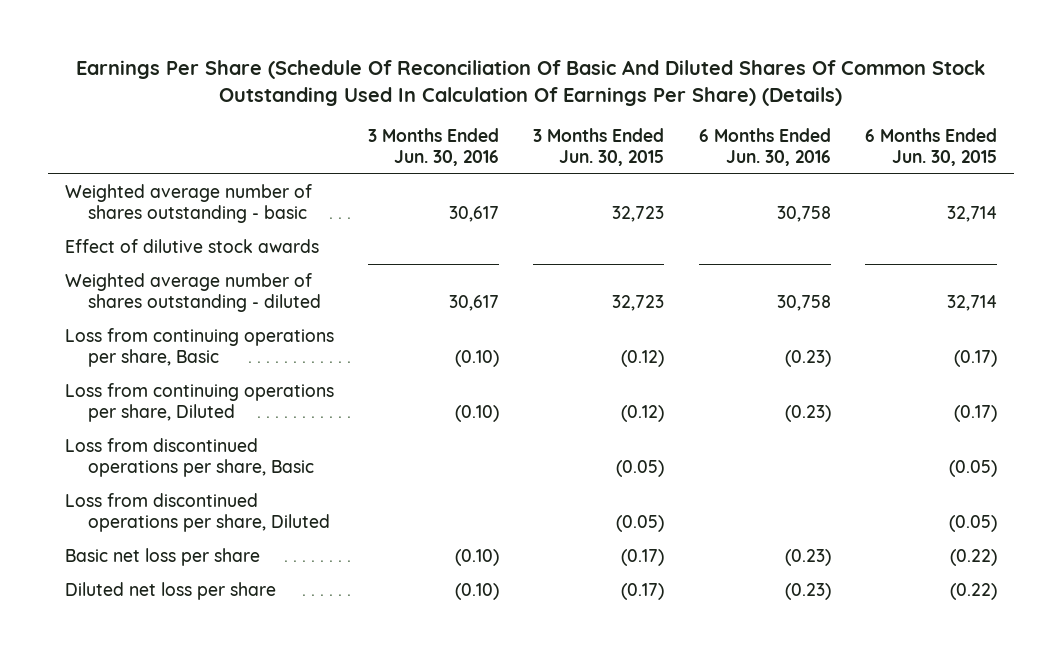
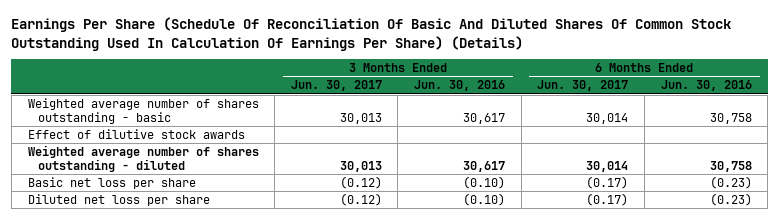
[533,128,665,167] 3 Months Ended Jun. 30, 2015 -> none
[865,128,998,167] 6 Months Ended Jun. 30, 2015 -> none
none -> [290,80,382,92] Jun. 30, 2017
none -> [537,80,629,92] Jun. 30, 2017
[64,327,334,367] Loss from continuing operations per share, Basic -> none
[64,382,334,422] Loss from continuing operations per share, Diluted -> none
[64,437,314,477] Loss from discontinued operations per share, Basic -> none
[64,492,330,532] Loss from discontinued operations per share, Diluted -> none

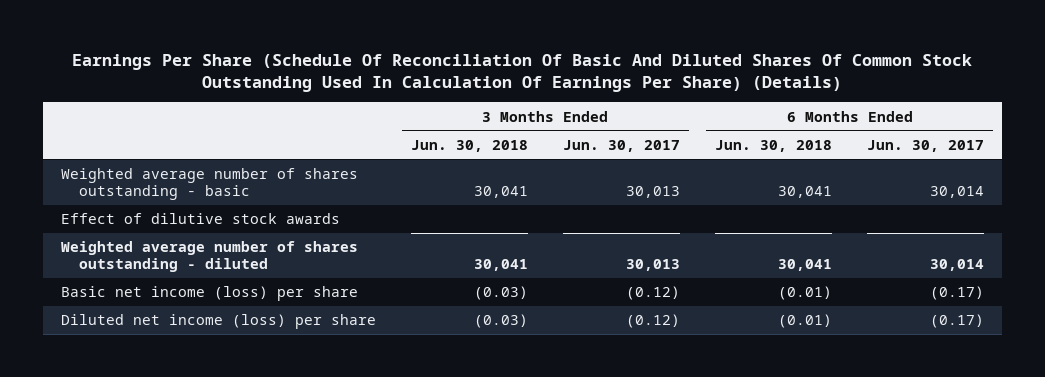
[414,80,506,92] Jun. 30, 2016 -> none
[660,80,752,92] Jun. 30, 2016 -> none
none -> [410,139,528,152] Jun. 30, 2018
none -> [715,139,833,152] Jun. 30, 2018
[27,176,196,189] Basic net loss per share -> [60,286,358,302] Basic net income (loss) per share
[27,193,210,206] Diluted net loss per share -> [60,314,376,330] Diluted net income (loss) per share

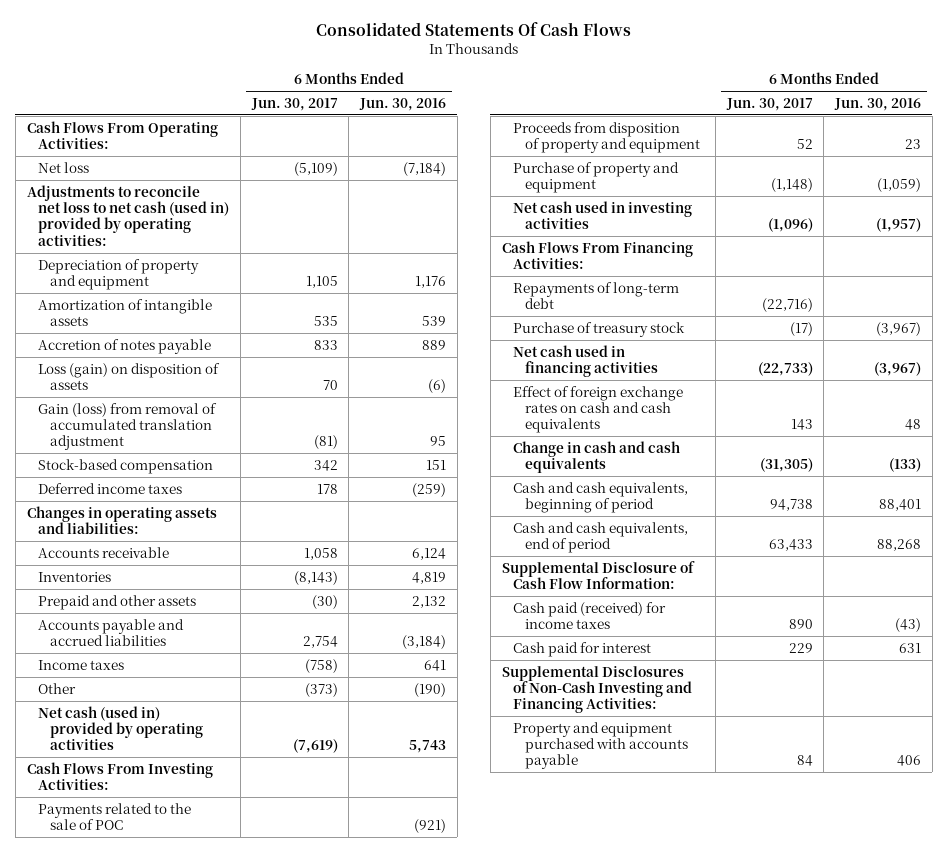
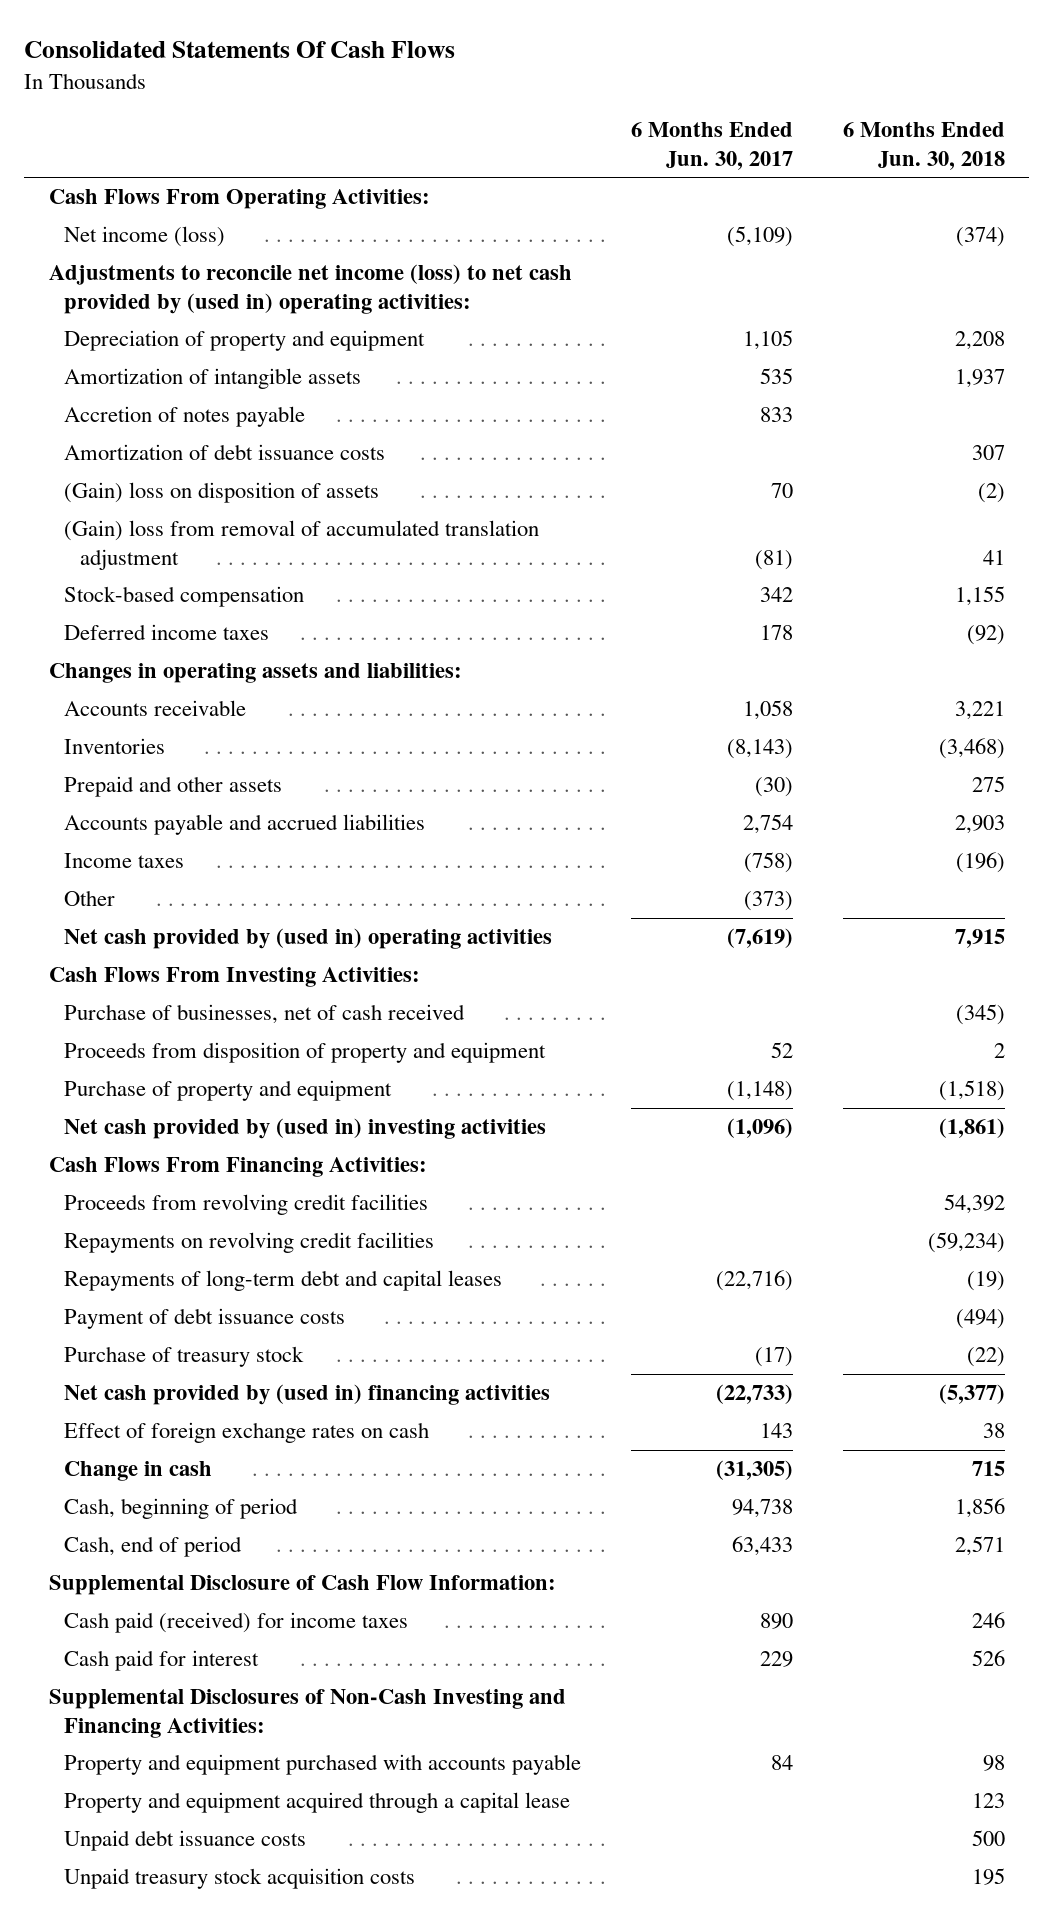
[358,97,446,111] Jun. 30, 2016 -> none
none -> [842,122,1005,170] 6 Months Ended Jun. 30, 2018
[38,161,90,173] Net loss -> [64,226,226,248] Net income (loss)
[26,184,230,246] Adjustments to reconcile net loss to net cash (used in) provided by operating activities: -> [48,264,572,314] Adjustments to reconcile net income (loss) to net cash provided by (used in) operating activities:
none -> [64,444,386,461] Amortization of debt issuance costs
[38,362,221,391] Loss (gain) on disposition of assets -> [64,482,380,504] (Gain) loss on disposition of assets
[38,402,218,451] Gain (loss) from removal of accumulated translation adjustment -> [64,520,540,570] (Gain) loss from removal of accumulated translation adjustment
[38,705,203,751] Net cash (used in) provided by operating activities -> [64,928,553,950] Net cash provided by (used in) operating activities
[38,802,192,831] Payments related to the sale of POC -> none
none -> [64,1004,466,1025] Purchase of businesses, net of cash received
[513,200,693,230] Net cash used in investing activities -> [64,1118,547,1140] Net cash provided by (used in) investing activities
none -> [64,1194,429,1216] Proceeds from revolving credit facilities
none -> [64,1232,435,1254] Repayments on revolving credit facilities
[513,281,680,310] Repayments of long-term debt -> [64,1270,503,1292] Repayments of long-term debt and capital leases
none -> [64,1308,346,1330] Payment of debt issuance costs
[513,344,658,378] Net cash used in financing activities -> [64,1384,551,1406] Net cash provided by (used in) financing activities
[513,385,684,434] Effect of foreign exchange rates on cash and cash equivalents -> [64,1422,430,1444] Effect of foreign exchange rates on cash
[513,440,681,474] Change in cash and cash equivalents -> [64,1461,213,1482] Change in cash
[513,481,689,514] Cash and cash equivalents, beginning of period -> [64,1498,299,1520] Cash, beginning of period
[513,521,689,554] Cash and cash equivalents, end of period -> [64,1536,243,1558] Cash, end of period
none -> [64,1792,571,1814] Property and equipment acquired through a capital lease
none -> [64,1830,307,1852] Unpaid debt issuance costs
none -> [64,1868,416,1890] Unpaid treasury stock acquisition costs

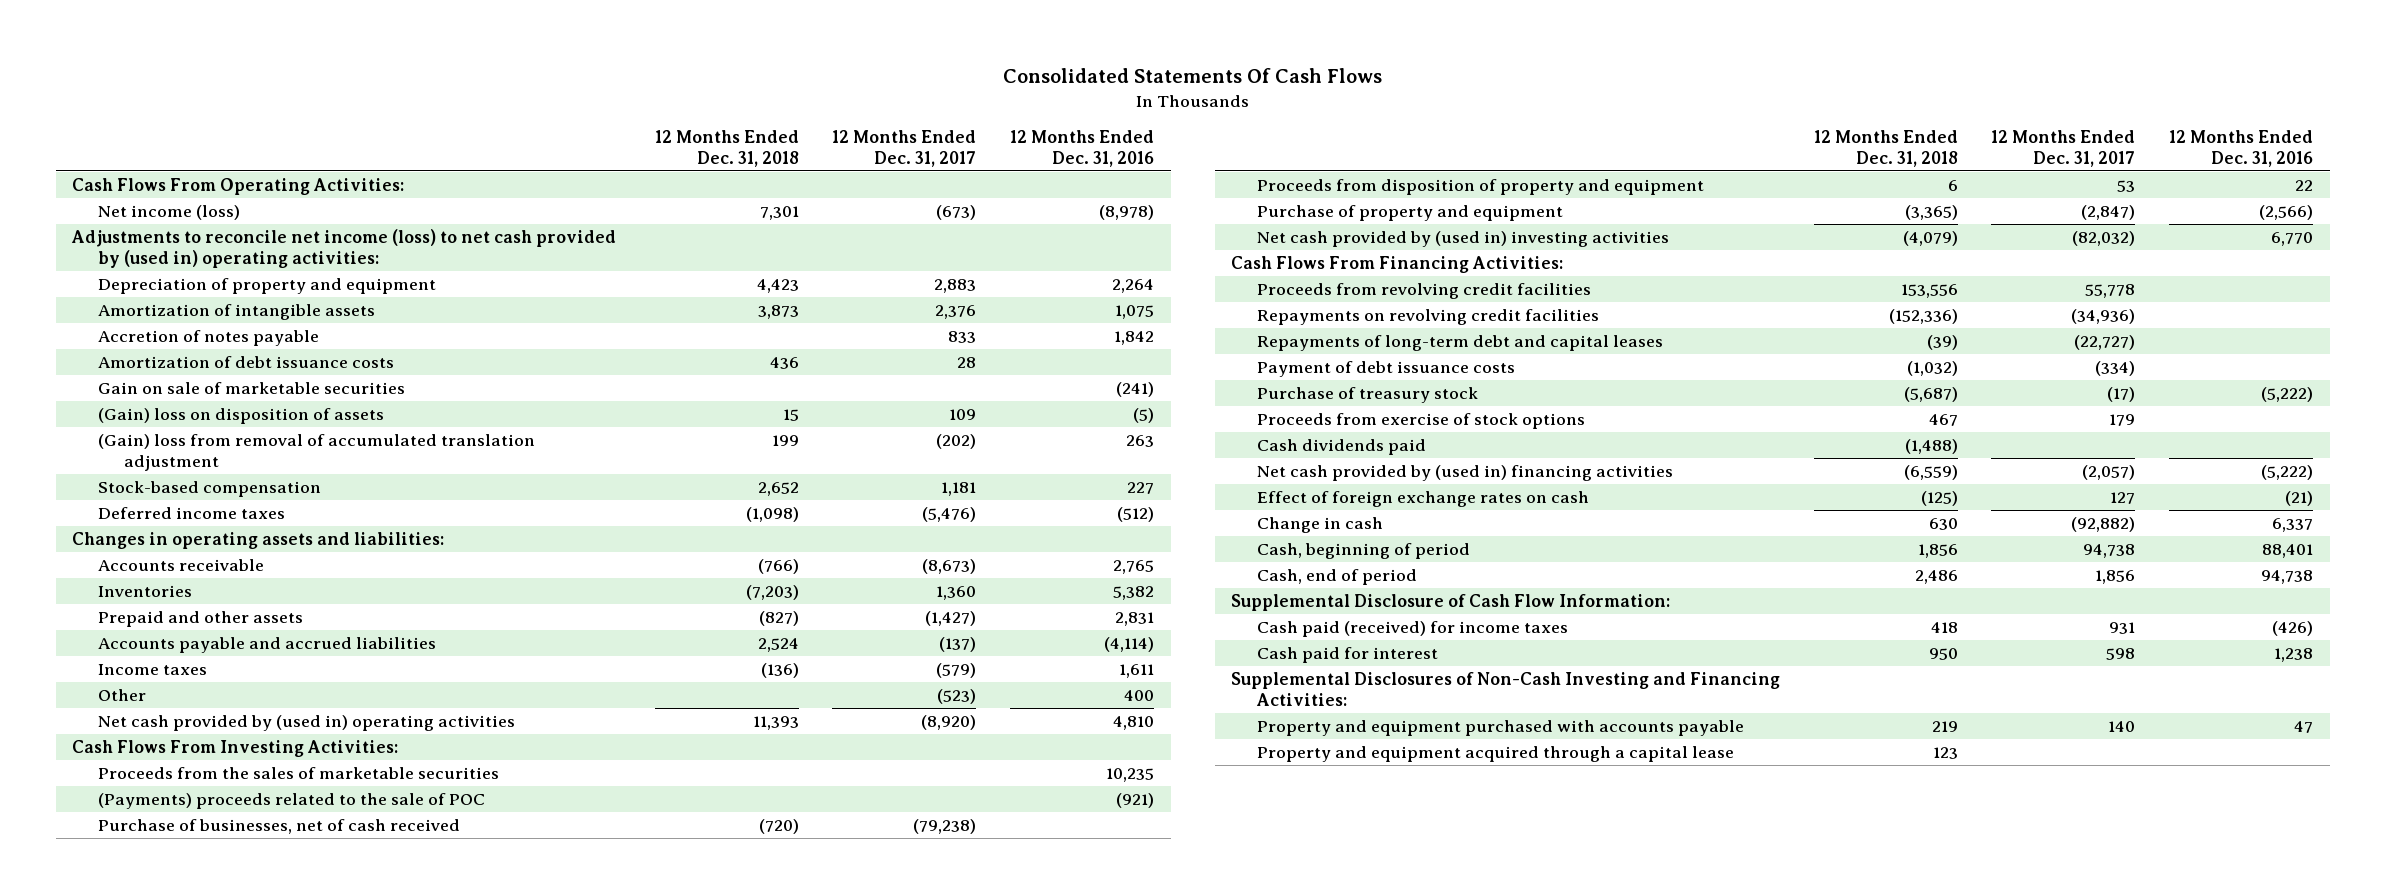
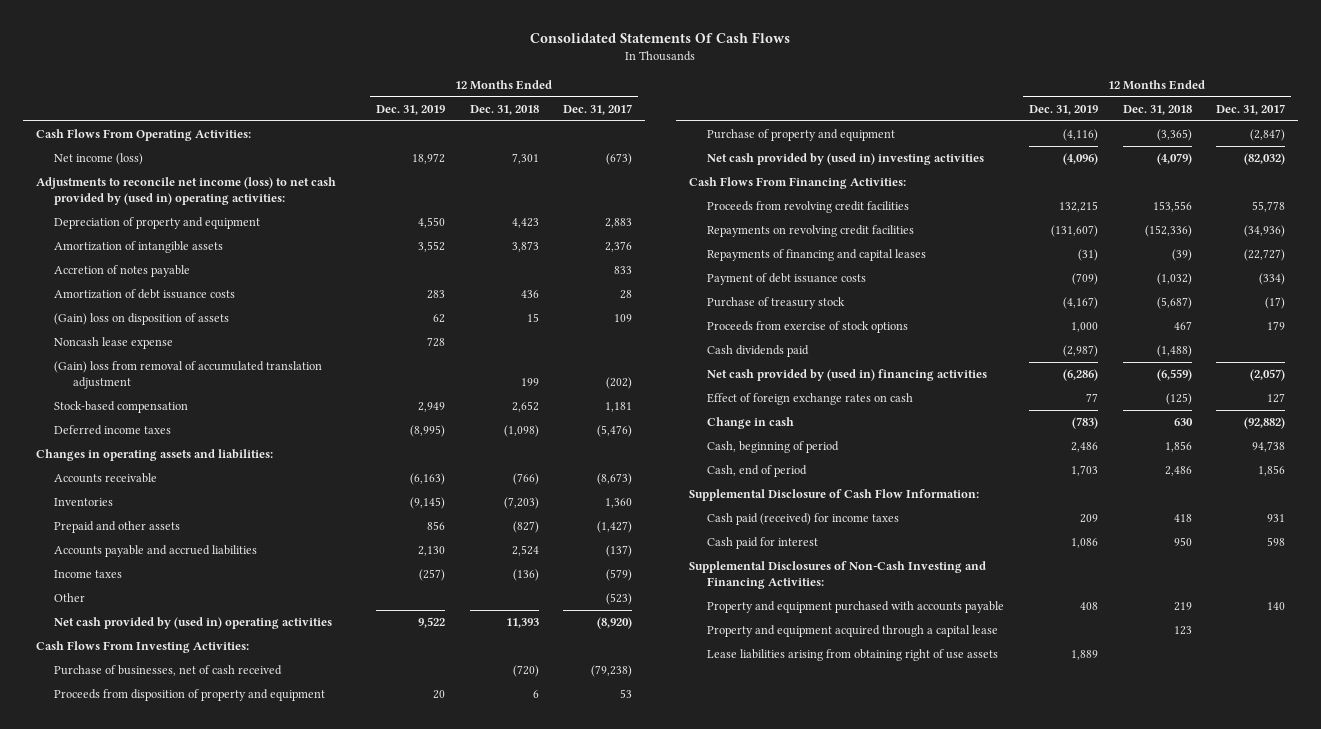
[1009,130,1154,168] 12 Months Ended Dec. 31, 2016 -> none
none -> [376,104,446,115] Dec. 31, 2019
[98,381,406,394] Gain on sale of marketable securities -> none
none -> [54,337,174,350] Noncash lease expense
[98,766,500,779] Proceeds from the sales of marketable securities -> none
[98,792,486,809] (Payments) proceeds related to the sale of POC -> none
[1257,334,1664,351] Repayments of long-term debt and capital leases -> [707,249,927,262] Repayments of financing and capital leases
none -> [707,649,999,662] Lease liabilities arising from obtaining right of use assets

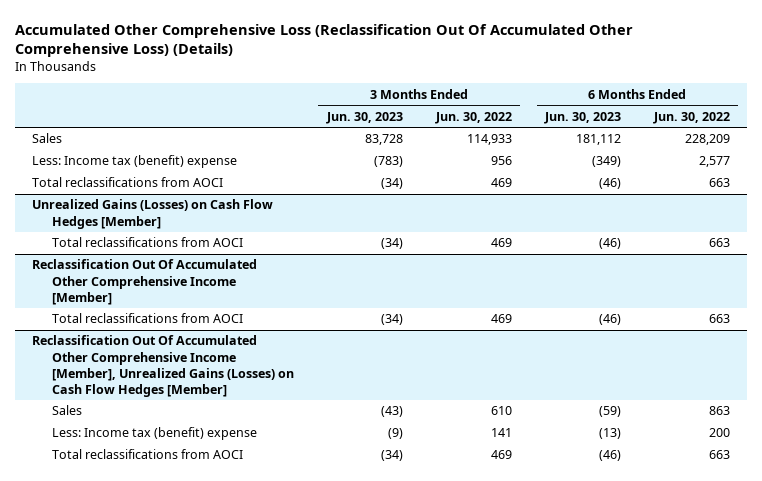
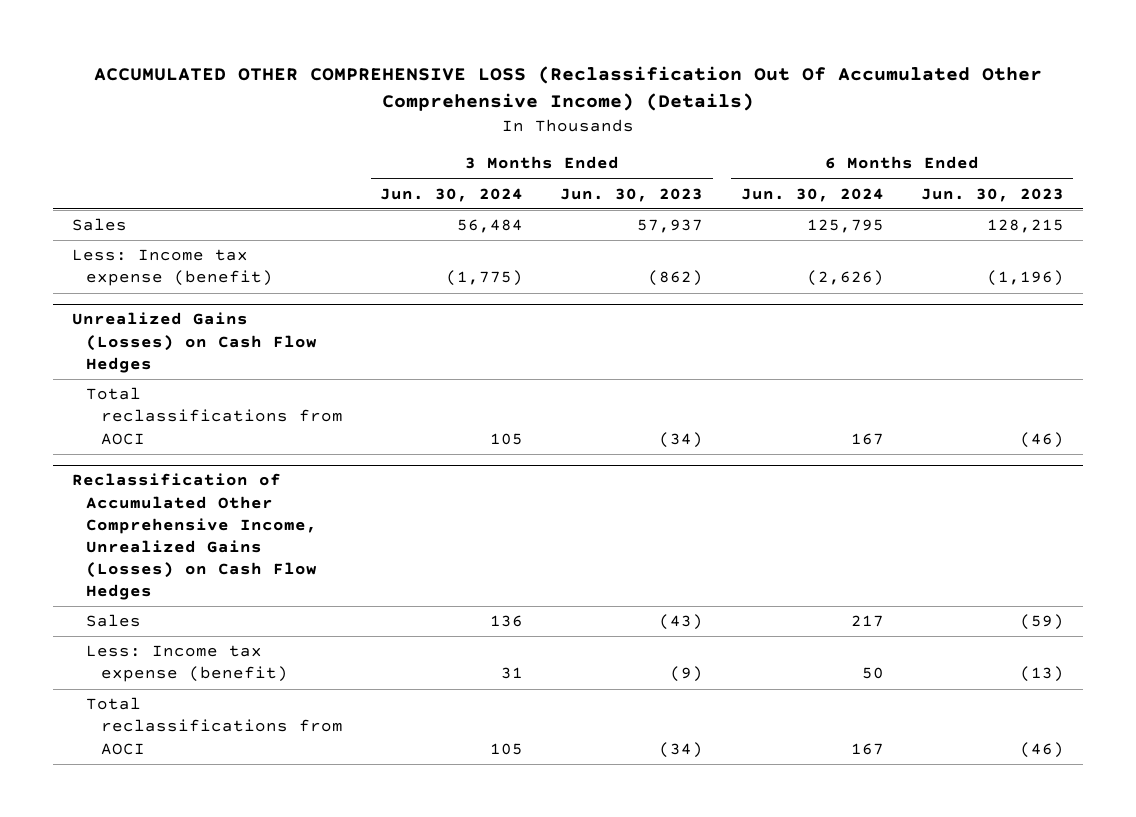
[15,23,634,58] Accumulated Other Comprehensive Loss (Reclassification Out Of Accumulated Other Comprehensive Loss) (Details) -> [93,66,1042,112] ACCUMULATED OTHER COMPREHENSIVE LOSS (Reclassification Out Of Accumulated Other Comprehensive Income) (Details)
[434,111,512,124] Jun. 30, 2022 -> none
[653,111,731,124] Jun. 30, 2022 -> none
none -> [379,187,523,202] Jun. 30, 2024
none -> [740,187,884,202] Jun. 30, 2024
[31,177,223,188] Total reclassifications from AOCI -> none
[51,237,243,248] Total reclassifications from AOCI -> none
[31,259,257,305] Reclassification Out Of Accumulated Other Comprehensive Income [Member] -> none
[364,134,403,146] 83,728 -> [637,219,704,234] 57,937
[575,134,621,146] 181,112 -> [987,219,1065,234] 128,215
[31,155,237,169] Less: Income tax (benefit) expense -> [71,249,274,287] Less: Income tax expense (benefit)
[373,156,403,168] (783) -> [648,270,704,287] (862)
[591,156,621,168] (349) -> [987,270,1065,287] (1,196)
[31,199,273,229] Unrealized Gains (Losses) on Cash Flow Hedges [Member] -> [71,312,318,373] Unrealized Gains (Losses) on Cash Flow Hedges
[31,335,294,397] Reclassification Out Of Accumulated Other Comprehensive Income [Member], Unrealized Gains (Losses) on Cash Flow Hedges [Member] -> [71,473,318,601] Reclassification of Accumulated Other Comprehensive Income, Unrealized Gains (Losses) on Cash Flow Hedges
[51,427,257,441] Less: Income tax (benefit) expense -> [86,645,288,683] Less: Income tax expense (benefit)

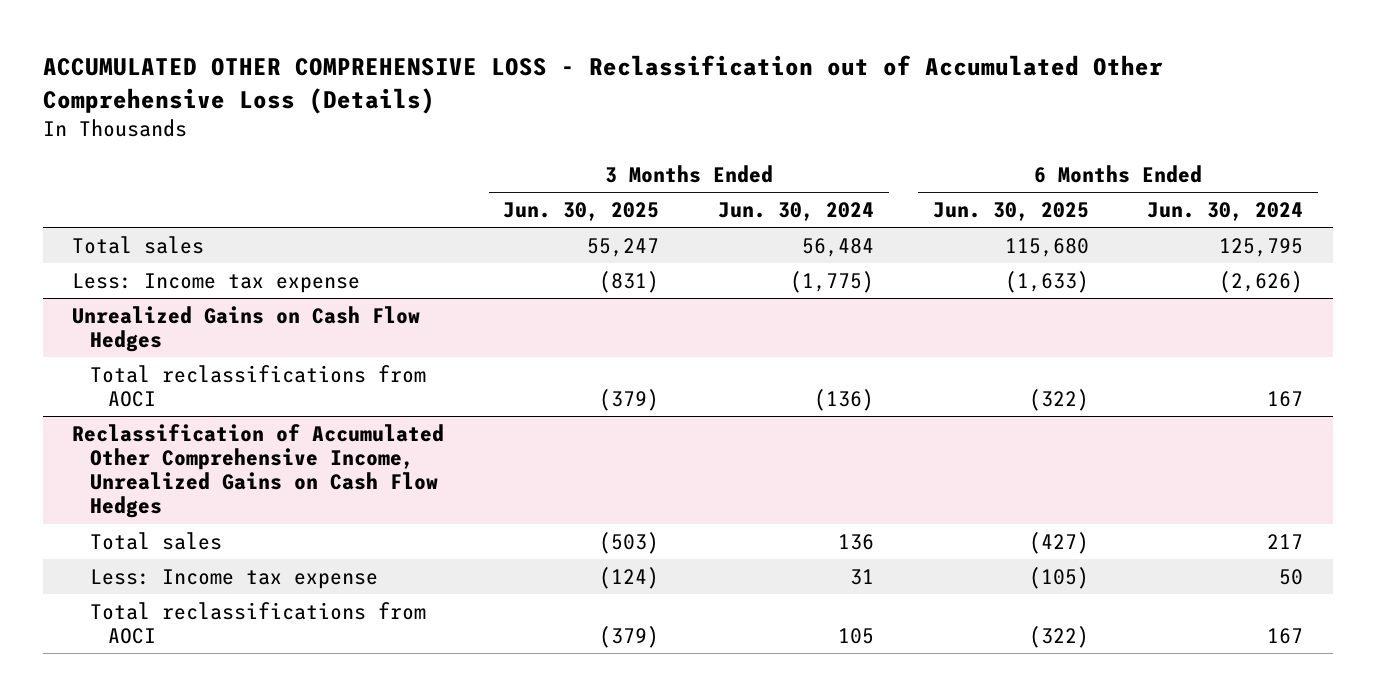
[93,66,1042,112] ACCUMULATED OTHER COMPREHENSIVE LOSS (Reclassification Out Of Accumulated Other Comprehensive Income) (Details) -> [43,55,1164,114] ACCUMULATED OTHER COMPREHENSIVE LOSS - Reclassification out of Accumulated Other Comprehensive Loss (Details)
[560,187,704,202] Jun. 30, 2023 -> none
[921,187,1065,202] Jun. 30, 2023 -> none
none -> [503,202,660,222] Jun. 30, 2025
none -> [932,202,1089,222] Jun. 30, 2025
[71,218,127,232] Sales -> [72,235,205,254] Total sales
[71,249,274,287] Less: Income tax expense (benefit) -> [72,272,361,293] Less: Income tax expense
[71,312,318,373] Unrealized Gains (Losses) on Cash Flow Hedges -> [72,305,421,353] Unrealized Gains on Cash Flow Hedges
[489,432,523,445] 105 -> [813,389,874,412] (136)
[71,473,318,601] Reclassification of Accumulated Other Comprehensive Income, Unrealized Gains (Losses) on Cash Flow Hedges -> [72,423,445,519] Reclassification of Accumulated Other Comprehensive Income, Unrealized Gains on Cash Flow Hedges
[86,614,142,628] Sales -> [90,531,223,550] Total sales
[86,645,288,683] Less: Income tax expense (benefit) -> [90,568,379,589] Less: Income tax expense

